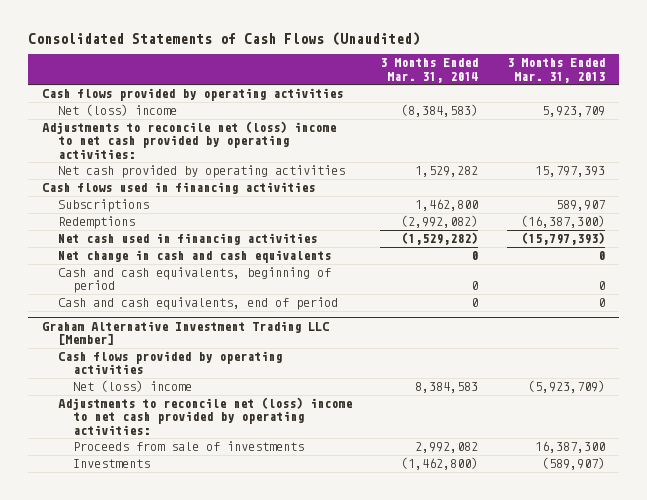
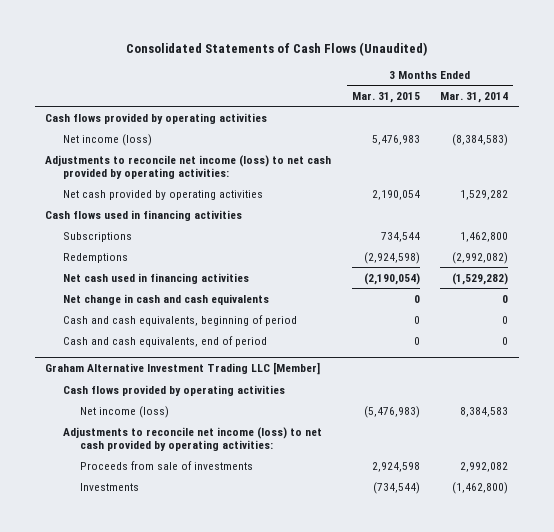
[506,58,605,83] 3 Months Ended Mar. 31, 2013 -> none
none -> [351,91,420,103] Mar. 31, 2015
[57,104,177,117] Net (loss) income -> [62,133,152,146] Net income (loss)
[41,121,336,159] Adjustments to reconcile net (loss) income to net cash provided by operating activities: -> [45,154,332,179] Adjustments to reconcile net income (loss) to net cash provided by operating activities:
[73,380,193,393] Net (loss) income -> [79,405,169,418] Net income (loss)
[57,397,352,435] Adjustments to reconcile net (loss) income to net cash provided by operating activities: -> [62,426,322,451] Adjustments to reconcile net income (loss) to net cash provided by operating activities:

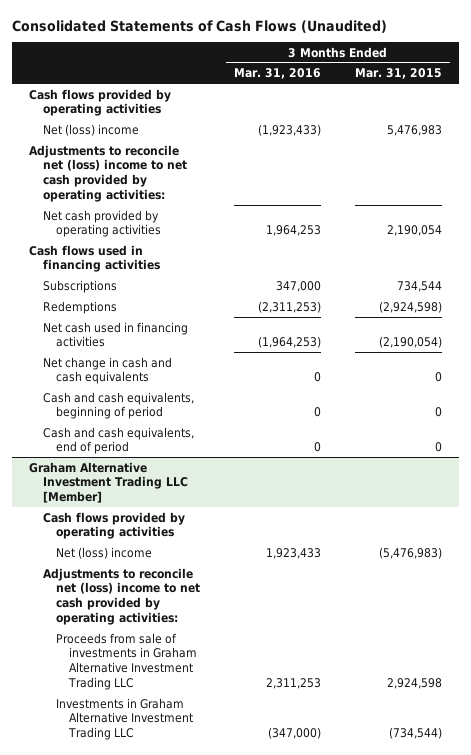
[440,91,509,103] Mar. 31, 2014 -> none
none -> [234,68,322,80] Mar. 31, 2016
[62,133,152,146] Net income (loss) -> [42,123,139,136] Net (loss) income
[45,154,332,179] Adjustments to reconcile net income (loss) to net cash provided by operating activities: -> [29,144,187,202] Adjustments to reconcile net (loss) income to net cash provided by operating activities:
[79,405,169,418] Net income (loss) -> [56,546,153,559] Net (loss) income
[62,426,322,451] Adjustments to reconcile net income (loss) to net cash provided by operating activities: -> [42,567,201,625] Adjustments to reconcile net (loss) income to net cash provided by operating activities:
[79,460,253,470] Proceeds from sale of investments -> [56,632,198,690] Proceeds from sale of investments in Graham Alternative Investment Trading LLC
[79,482,139,491] Investments -> [56,697,194,741] Investments in Graham Alternative Investment Trading LLC

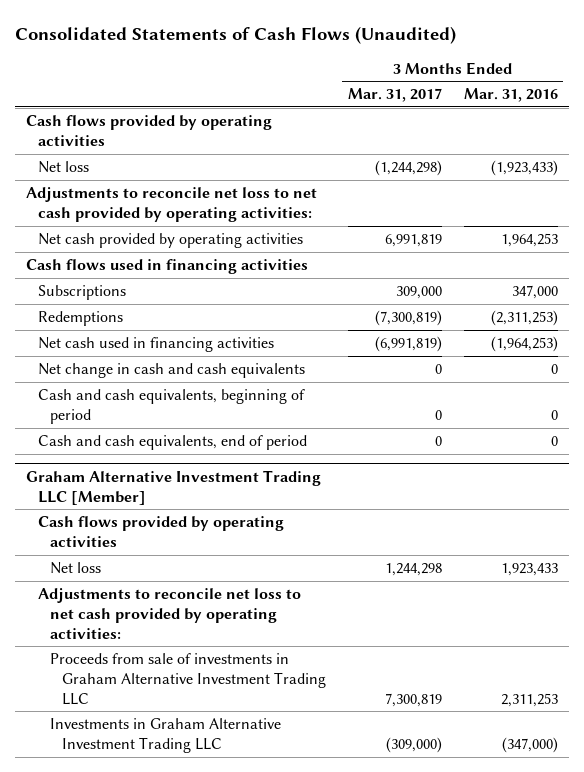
[354,68,442,80] Mar. 31, 2015 -> none
none -> [347,88,442,103] Mar. 31, 2017
[42,123,139,136] Net (loss) income -> [37,161,89,174] Net loss
[29,144,187,202] Adjustments to reconcile net (loss) income to net cash provided by operating activities: -> [25,187,317,222] Adjustments to reconcile net loss to net cash provided by operating activities:
[56,546,153,559] Net (loss) income -> [49,562,101,575] Net loss
[42,567,201,625] Adjustments to reconcile net (loss) income to net cash provided by operating activities: -> [37,588,301,639] Adjustments to reconcile net loss to net cash provided by operating activities:

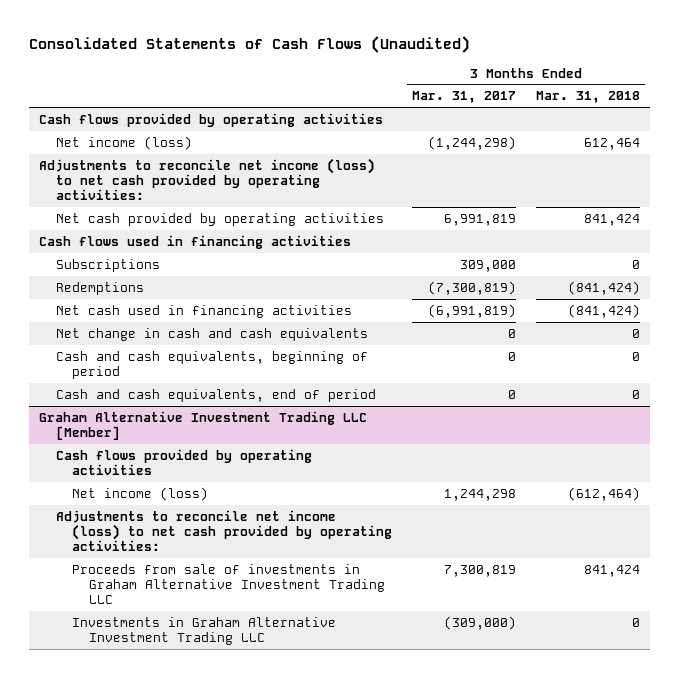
[463,88,558,103] Mar. 31, 2016 -> none
none -> [536,91,641,104] Mar. 31, 2018
[37,161,89,174] Net loss -> [55,135,192,150] Net income (loss)
[25,187,317,222] Adjustments to reconcile net loss to net cash provided by operating activities: -> [39,157,376,201] Adjustments to reconcile net income (loss) to net cash provided by operating activities:
[49,562,101,575] Net loss -> [72,486,209,501] Net income (loss)
[37,588,301,639] Adjustments to reconcile net loss to net cash provided by operating activities: -> [55,509,393,552] Adjustments to reconcile net income (loss) to net cash provided by operating activities:

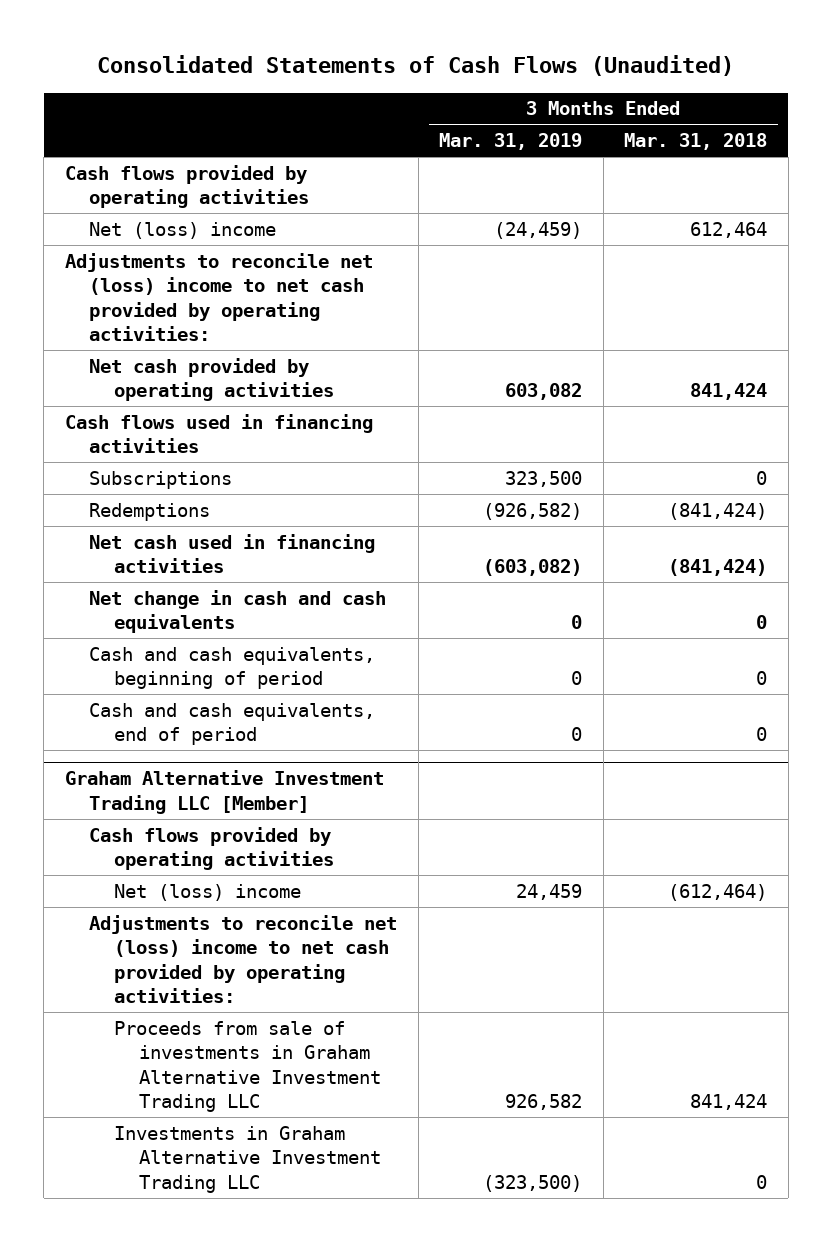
[412,91,517,104] Mar. 31, 2017 -> none
none -> [439,133,583,151] Mar. 31, 2019
[55,135,192,150] Net income (loss) -> [89,221,277,239] Net (loss) income
[39,157,376,201] Adjustments to reconcile net income (loss) to net cash provided by operating activities: -> [64,252,373,342] Adjustments to reconcile net (loss) income to net cash provided by operating activities:
[72,486,209,501] Net income (loss) -> [114,883,302,901] Net (loss) income
[55,509,393,552] Adjustments to reconcile net income (loss) to net cash provided by operating activities: -> [89,914,398,1004] Adjustments to reconcile net (loss) income to net cash provided by operating activities:

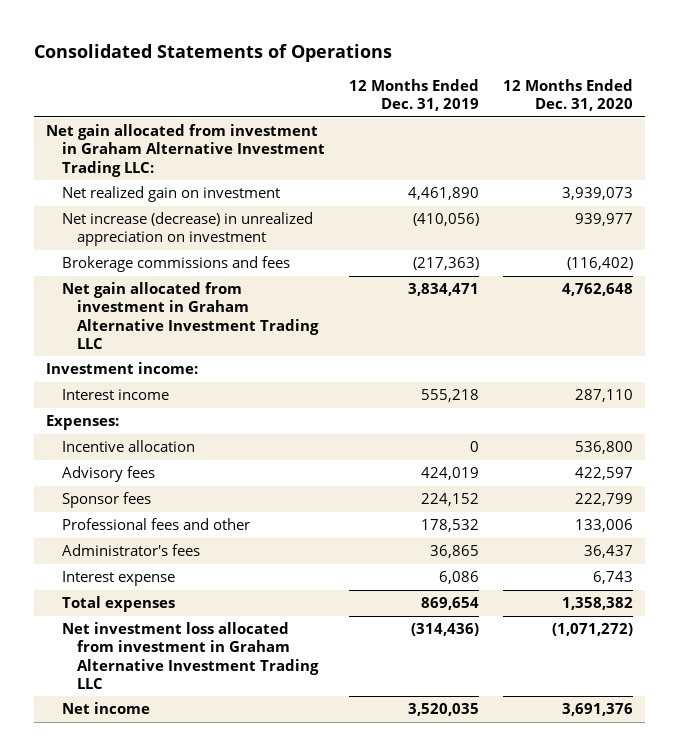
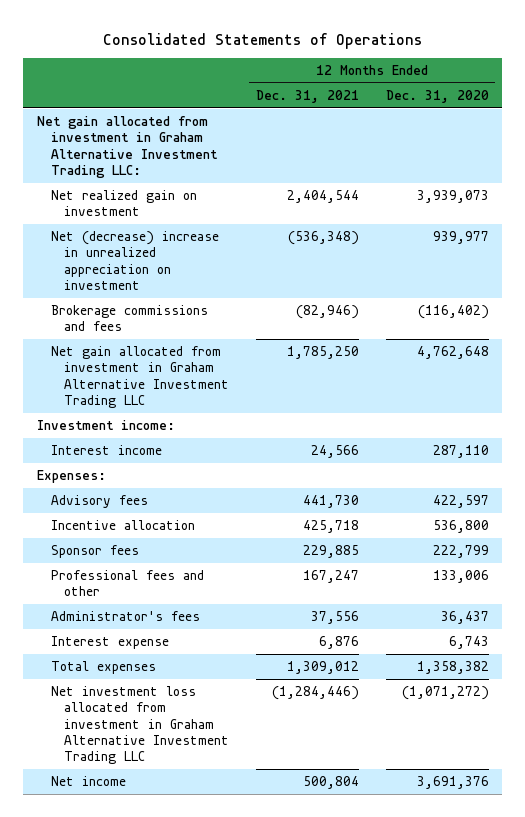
[348,79,479,112] 12 Months Ended Dec. 31, 2019 -> none
none -> [256,90,360,104] Dec. 31, 2021
[61,212,313,247] Net increase (decrease) in unrealized appreciation on investment -> [50,231,219,291] Net (decrease) increase in unrealized appreciation on investment
[61,440,195,453] Incentive allocation -> [50,520,195,531] Incentive allocation

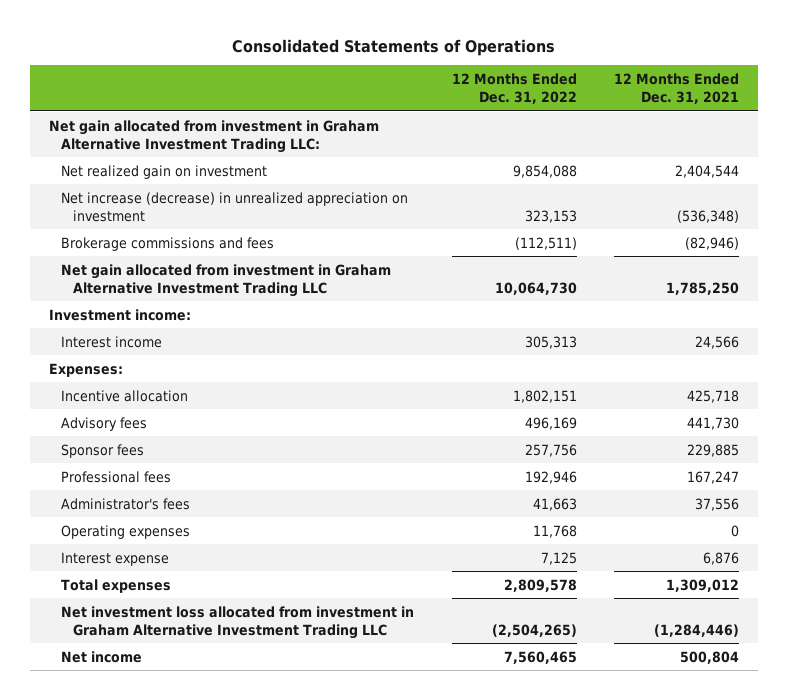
[385,90,489,104] Dec. 31, 2020 -> none
none -> [451,73,577,104] 12 Months Ended Dec. 31, 2022
[50,231,219,291] Net (decrease) increase in unrealized appreciation on investment -> [60,191,408,222] Net increase (decrease) in unrealized appreciation on investment
[50,495,148,509] Advisory fees -> [60,416,147,431] Advisory fees
[50,570,204,597] Professional fees and other -> [60,470,171,483] Professional fees
none -> [60,524,190,539] Operating expenses

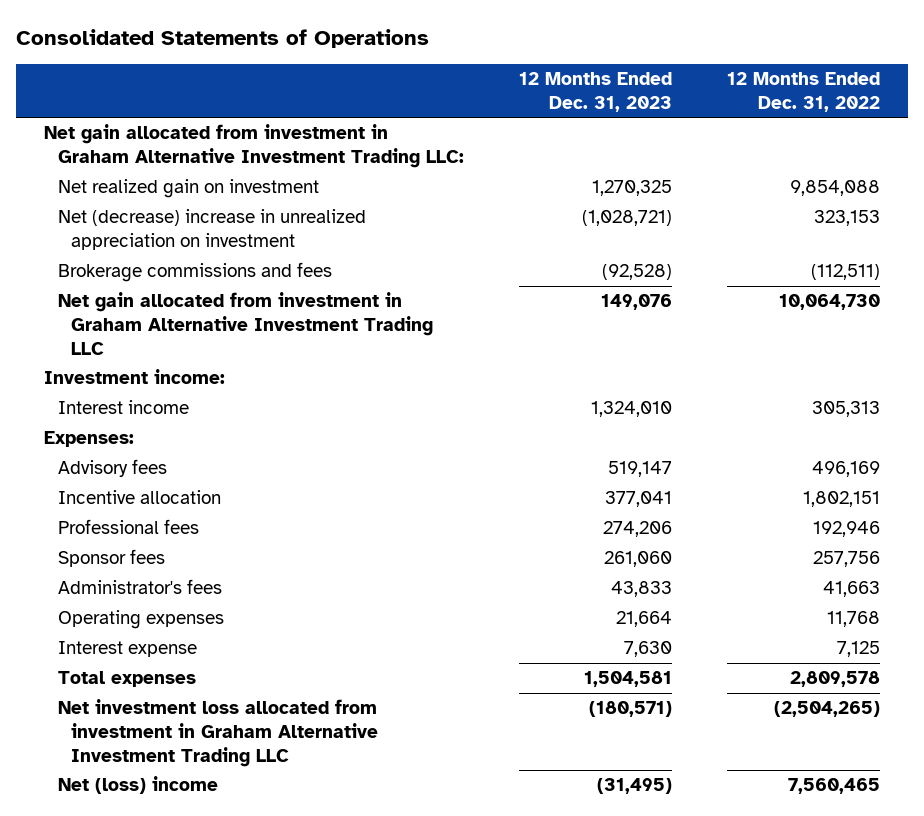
[614,73,740,104] 12 Months Ended Dec. 31, 2021 -> none
none -> [518,71,672,112] 12 Months Ended Dec. 31, 2023
[60,191,408,222] Net increase (decrease) in unrealized appreciation on investment -> [57,209,366,251] Net (decrease) increase in unrealized appreciation on investment
[60,389,188,402] Incentive allocation -> [57,490,221,505] Incentive allocation
[60,443,144,458] Sponsor fees -> [57,549,165,568] Sponsor fees
[60,650,142,663] Net income -> [57,776,218,795] Net (loss) income

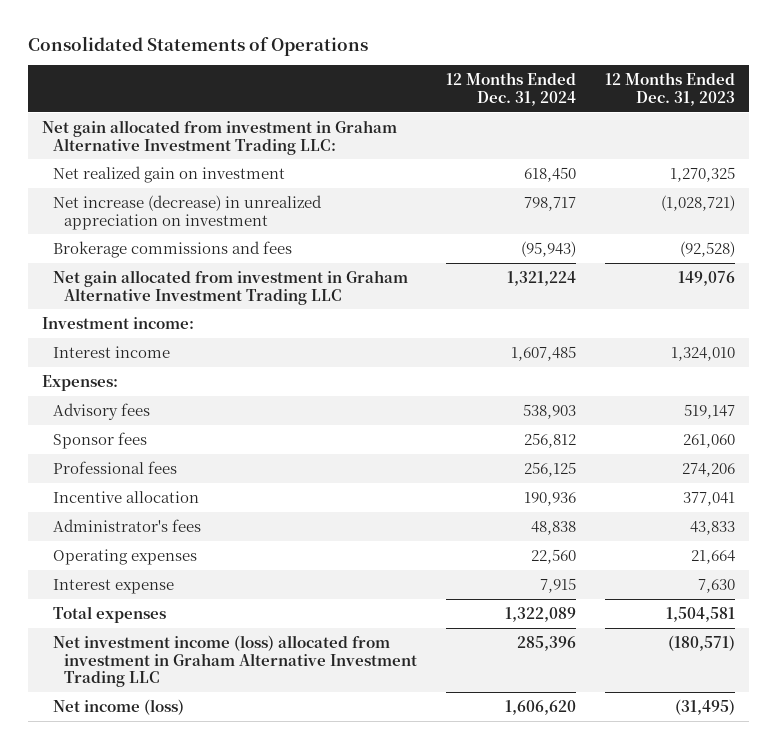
[727,71,881,112] 12 Months Ended Dec. 31, 2022 -> none
none -> [445,72,576,107] 12 Months Ended Dec. 31, 2024
[57,209,366,251] Net (decrease) increase in unrealized appreciation on investment -> [52,194,322,230] Net increase (decrease) in unrealized appreciation on investment
[57,519,199,535] Professional fees -> [52,460,177,474] Professional fees
[57,490,221,505] Incentive allocation -> [52,490,199,503] Incentive allocation
[57,699,378,767] Net investment loss allocated from investment in Graham Alternative Investment Trading LLC -> [52,634,417,688] Net investment income (loss) allocated from investment in Graham Alternative Investment Trading LLC
[57,776,218,795] Net (loss) income -> [52,698,184,715] Net income (loss)

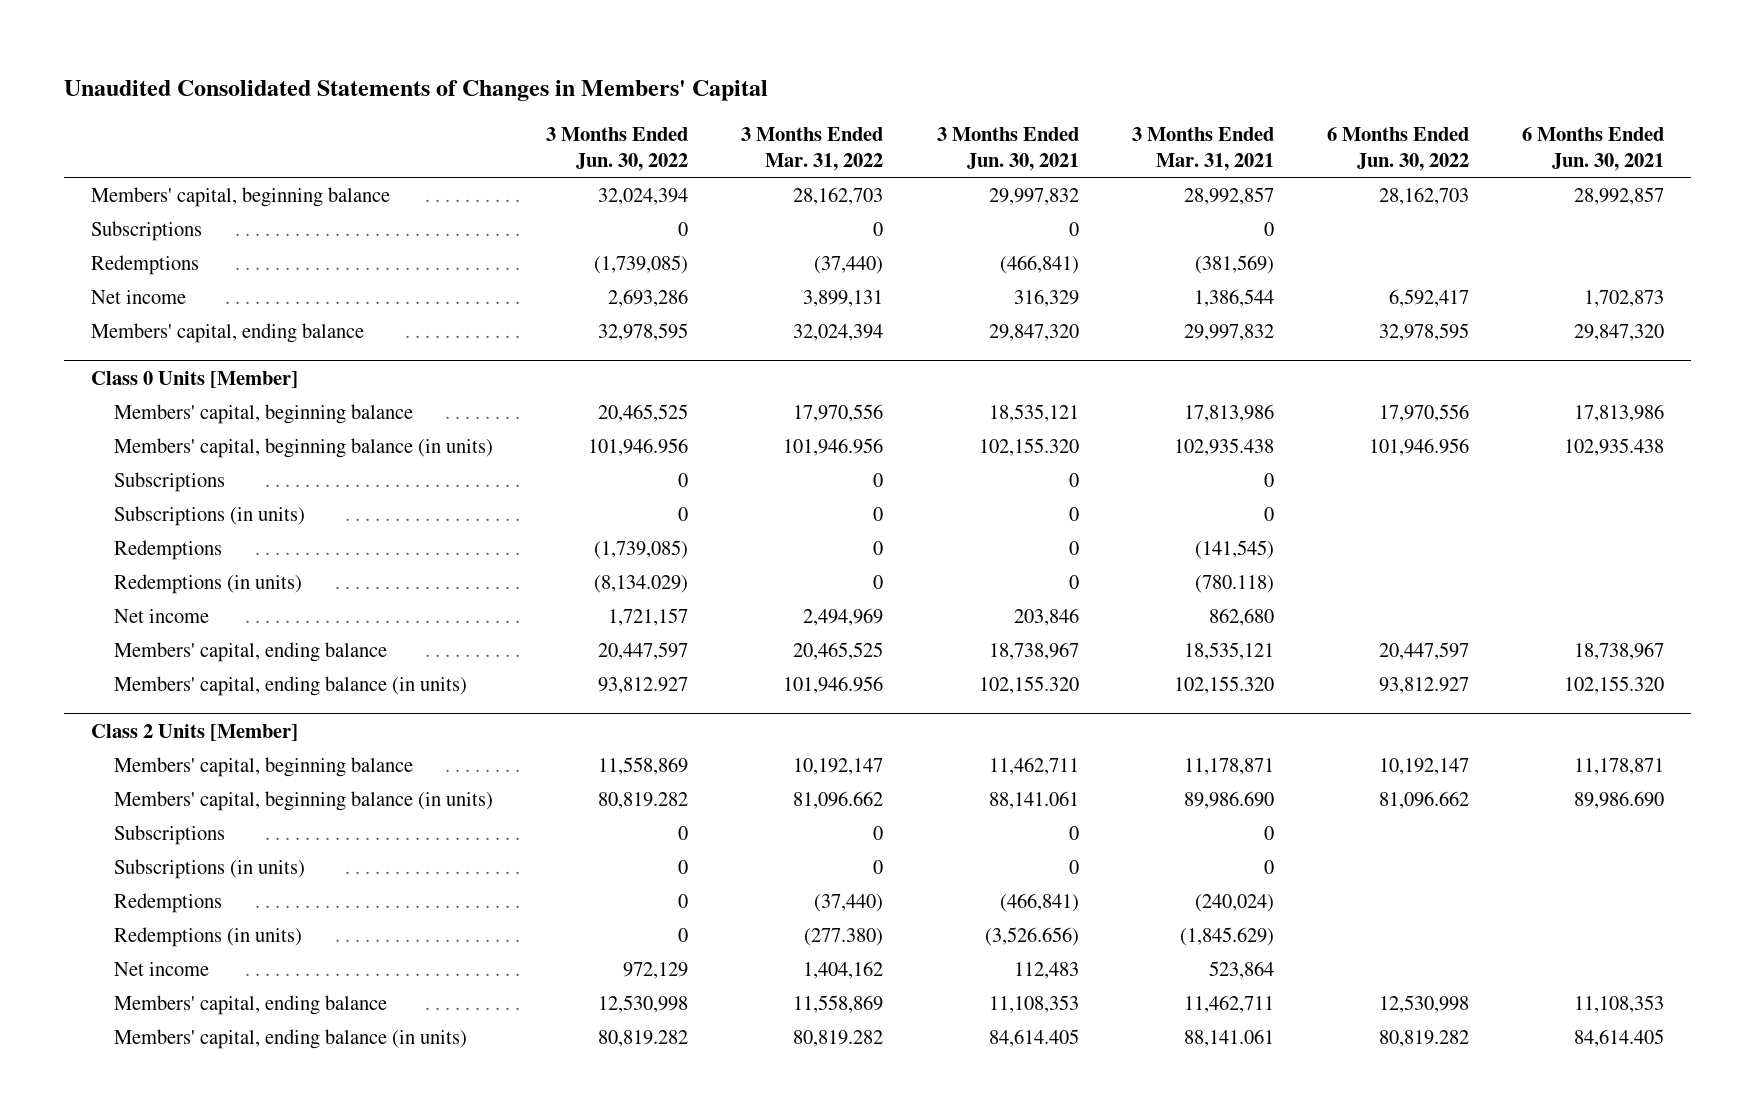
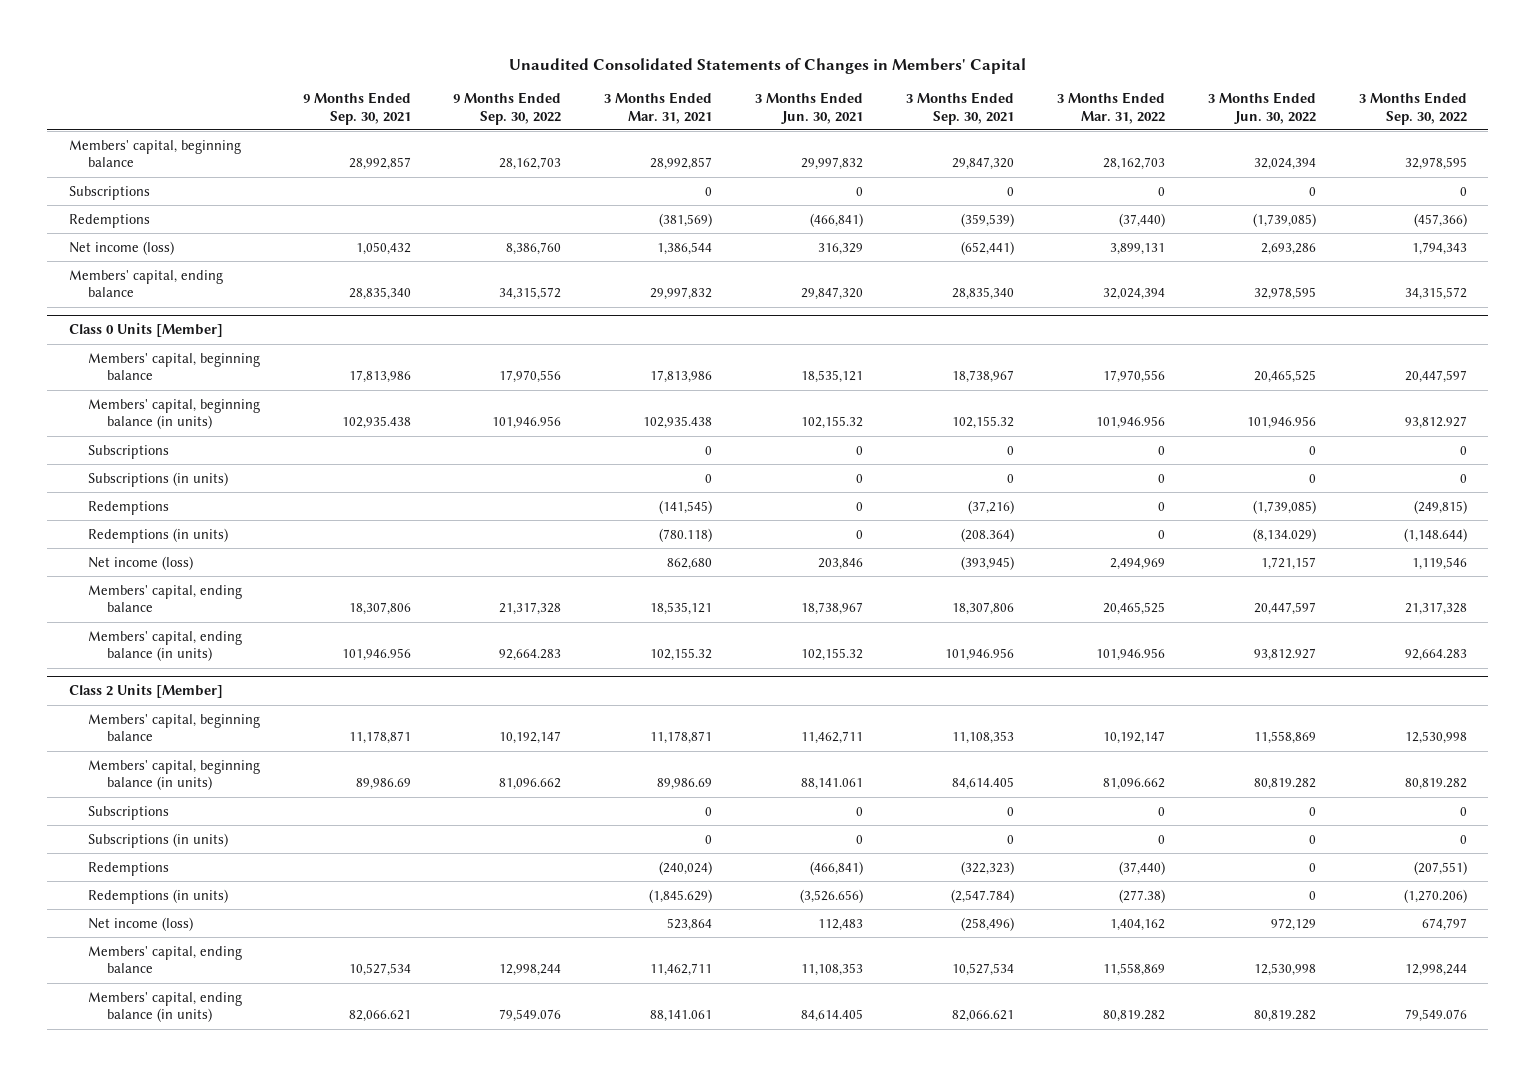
[1327,127,1470,171] 6 Months Ended Jun. 30, 2022 -> none
[1522,127,1665,171] 6 Months Ended Jun. 30, 2021 -> none
none -> [302,91,411,125] 9 Months Ended Sep. 30, 2021
none -> [453,91,562,125] 9 Months Ended Sep. 30, 2022
none -> [906,91,1015,125] 3 Months Ended Sep. 30, 2021
none -> [1358,91,1467,125] 3 Months Ended Sep. 30, 2022
[90,290,186,305] Net income -> [68,240,174,255] Net income (loss)
[978,438,1079,457] 102,155.320 -> [801,416,864,430] 102,155.32
[114,609,210,624] Net income -> [87,555,193,570] Net income (loss)
[978,676,1079,695] 102,155.320 -> [801,648,864,662] 102,155.32
[1173,676,1274,695] 102,155.320 -> [650,648,713,662] 102,155.32
[1183,791,1274,810] 89,986.690 -> [657,778,713,791] 89,986.69
[804,928,884,947] (277.380) -> [1118,888,1165,903] (277.38)
[114,962,210,977] Net income -> [87,916,193,931] Net income (loss)

